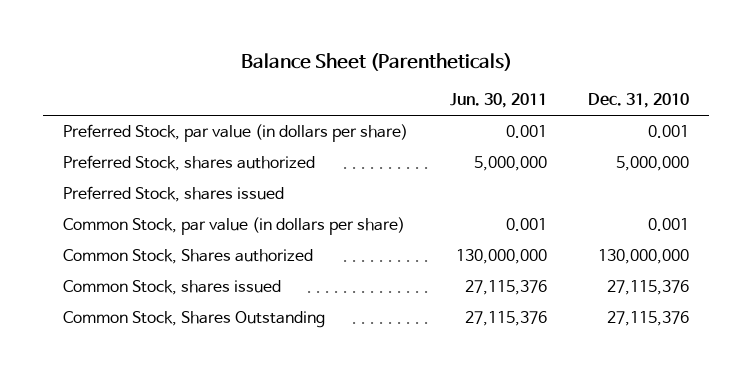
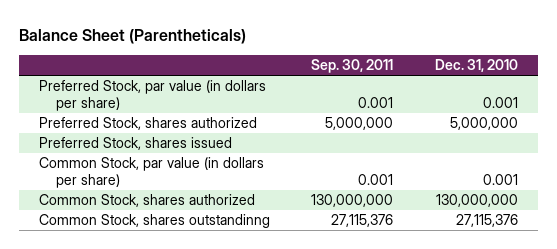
[449,93,547,109] Jun. 30, 2011 -> none
none -> [311,59,394,74] Sep. 30, 2011
[63,280,282,296] Common Stock, shares issued -> none
[63,249,314,265] Common Stock, Shares authorized -> [39,194,256,208] Common Stock, shares authorized
[63,311,326,329] Common Stock, Shares Outstanding -> [39,214,271,229] Common Stock, shares outstandinng

